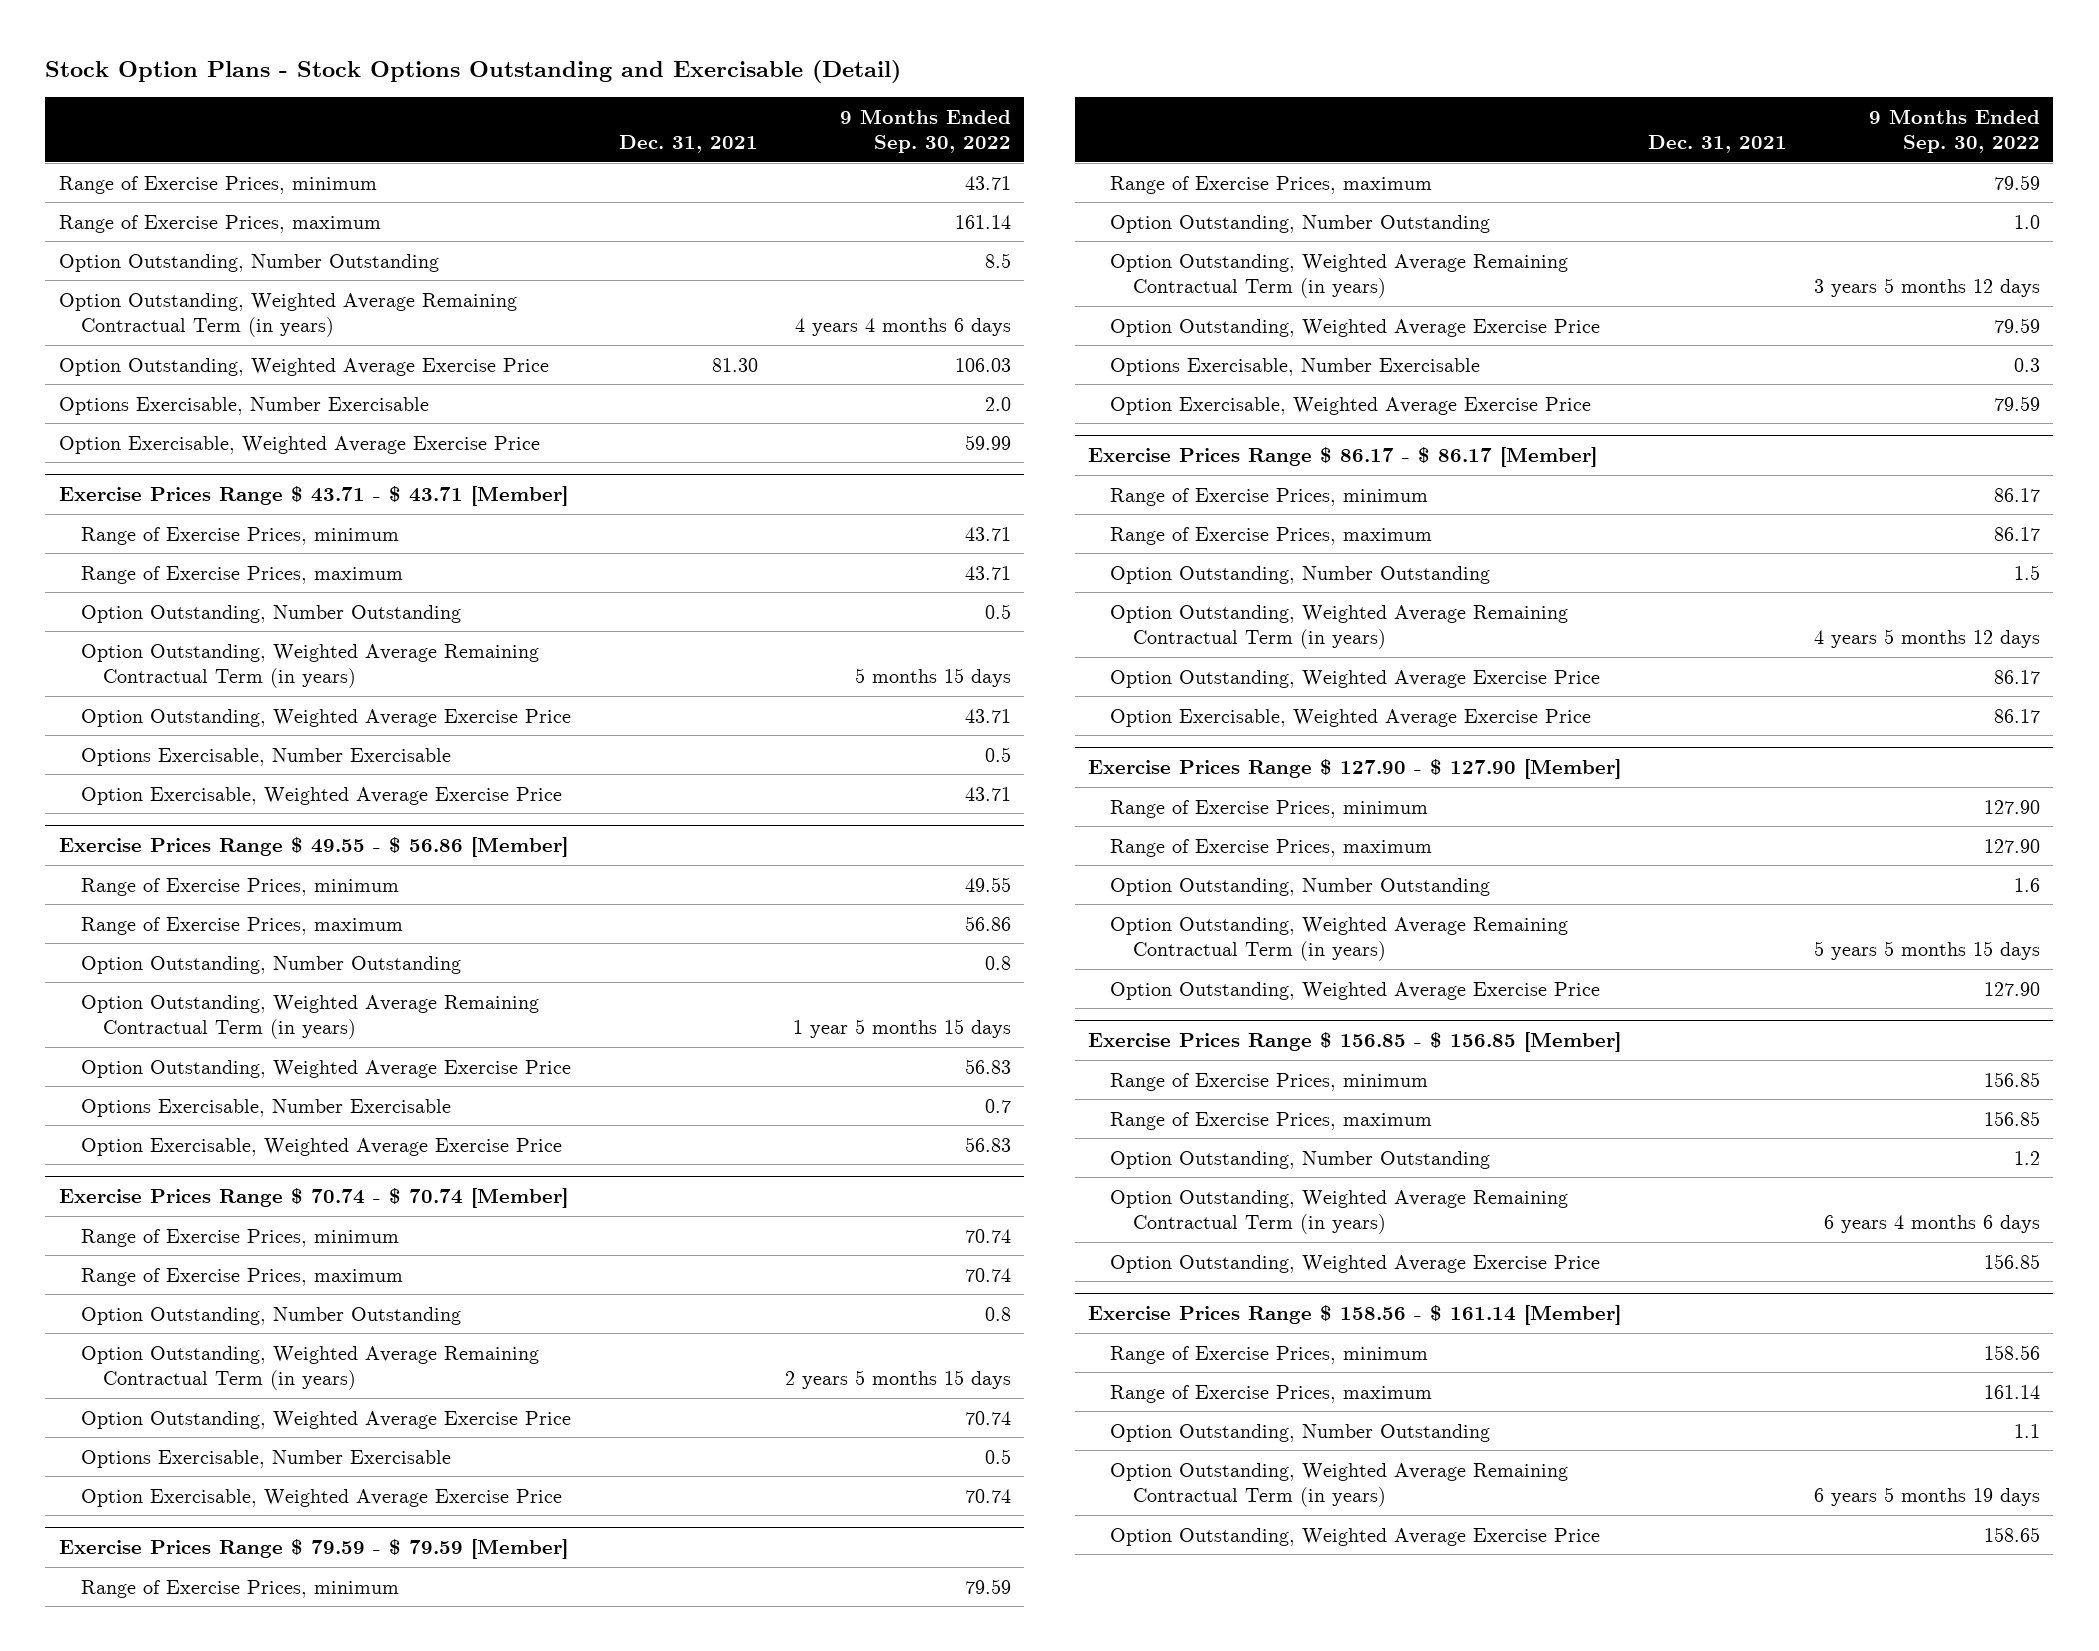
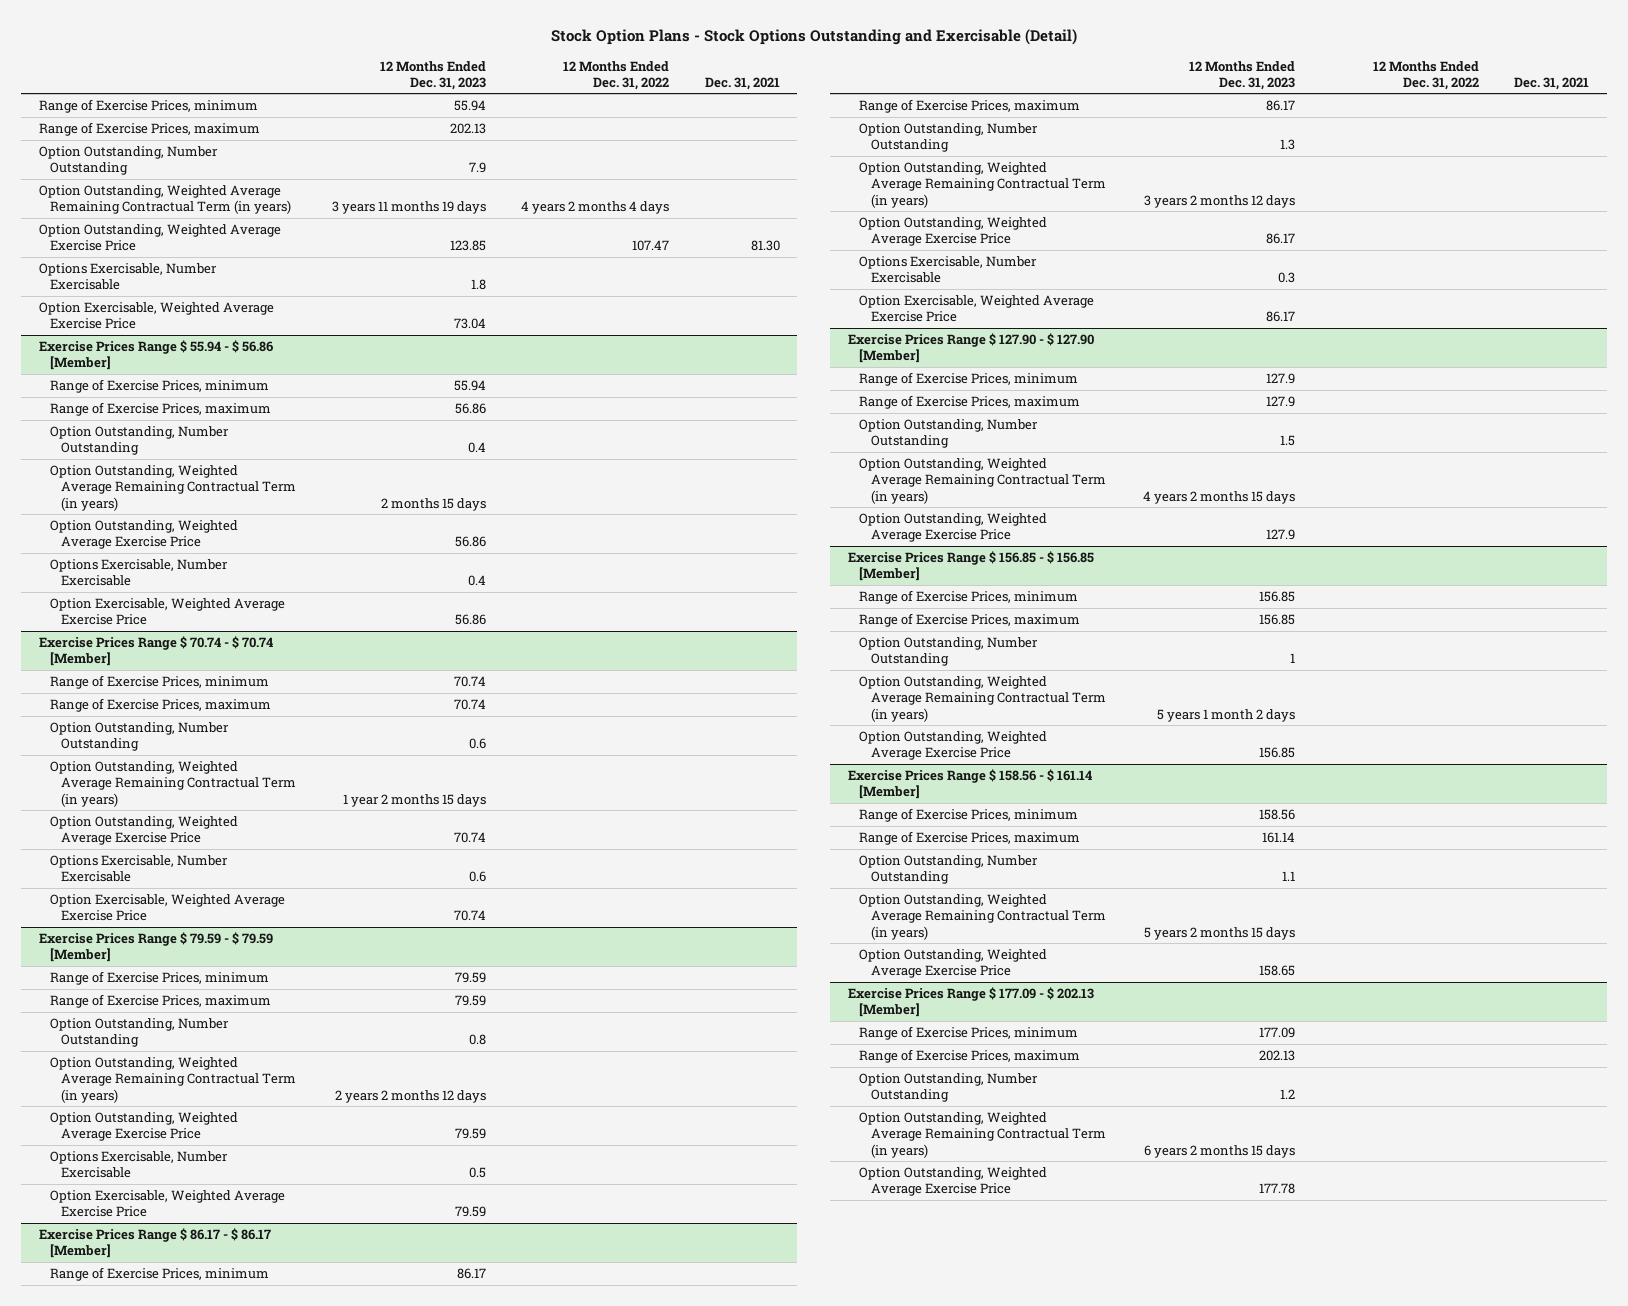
[839,108,1011,153] 9 Months Ended Sep. 30, 2022 -> none
none -> [379,60,486,90] 12 Months Ended Dec. 31, 2023
none -> [563,60,670,90] 12 Months Ended Dec. 31, 2022
[58,486,568,507] Exercise Prices Range $ 43.71 - $ 43.71 [Member] -> [38,340,273,371] Exercise Prices Range $ 55.94 - $ 56.86 [Member]
[58,837,568,858] Exercise Prices Range $ 49.55 - $ 56.86 [Member] -> none
[81,877,400,896] Range of Exercise Prices, minimum -> none
[81,916,404,935] Range of Exercise Prices, maximum -> none
[81,955,462,974] Option Outstanding, Number Outstanding -> none
[81,994,540,1039] Option Outstanding, Weighted Average Remaining Contractual Term (in years) -> none
[81,1059,572,1078] Option Outstanding, Weighted Average Exercise Price -> none
[81,1098,452,1117] Options Exercisable, Number Exercisable -> none
[81,1137,563,1156] Option Exercisable, Weighted Average Exercise Price -> none
none -> [859,256,1038,284] Options Exercisable, Number Exercisable
none -> [848,987,1095,1018] Exercise Prices Range $ 177.09 - $ 202.13 [Member]
none -> [859,1026,1079,1041] Range of Exercise Prices, minimum
none -> [859,1049,1081,1064] Range of Exercise Prices, maximum
none -> [859,1073,1039,1103] Option Outstanding, Number Outstanding
none -> [859,1112,1106,1158] Option Outstanding, Weighted Average Remaining Contractual Term (in years)
none -> [859,1167,1048,1197] Option Outstanding, Weighted Average Exercise Price

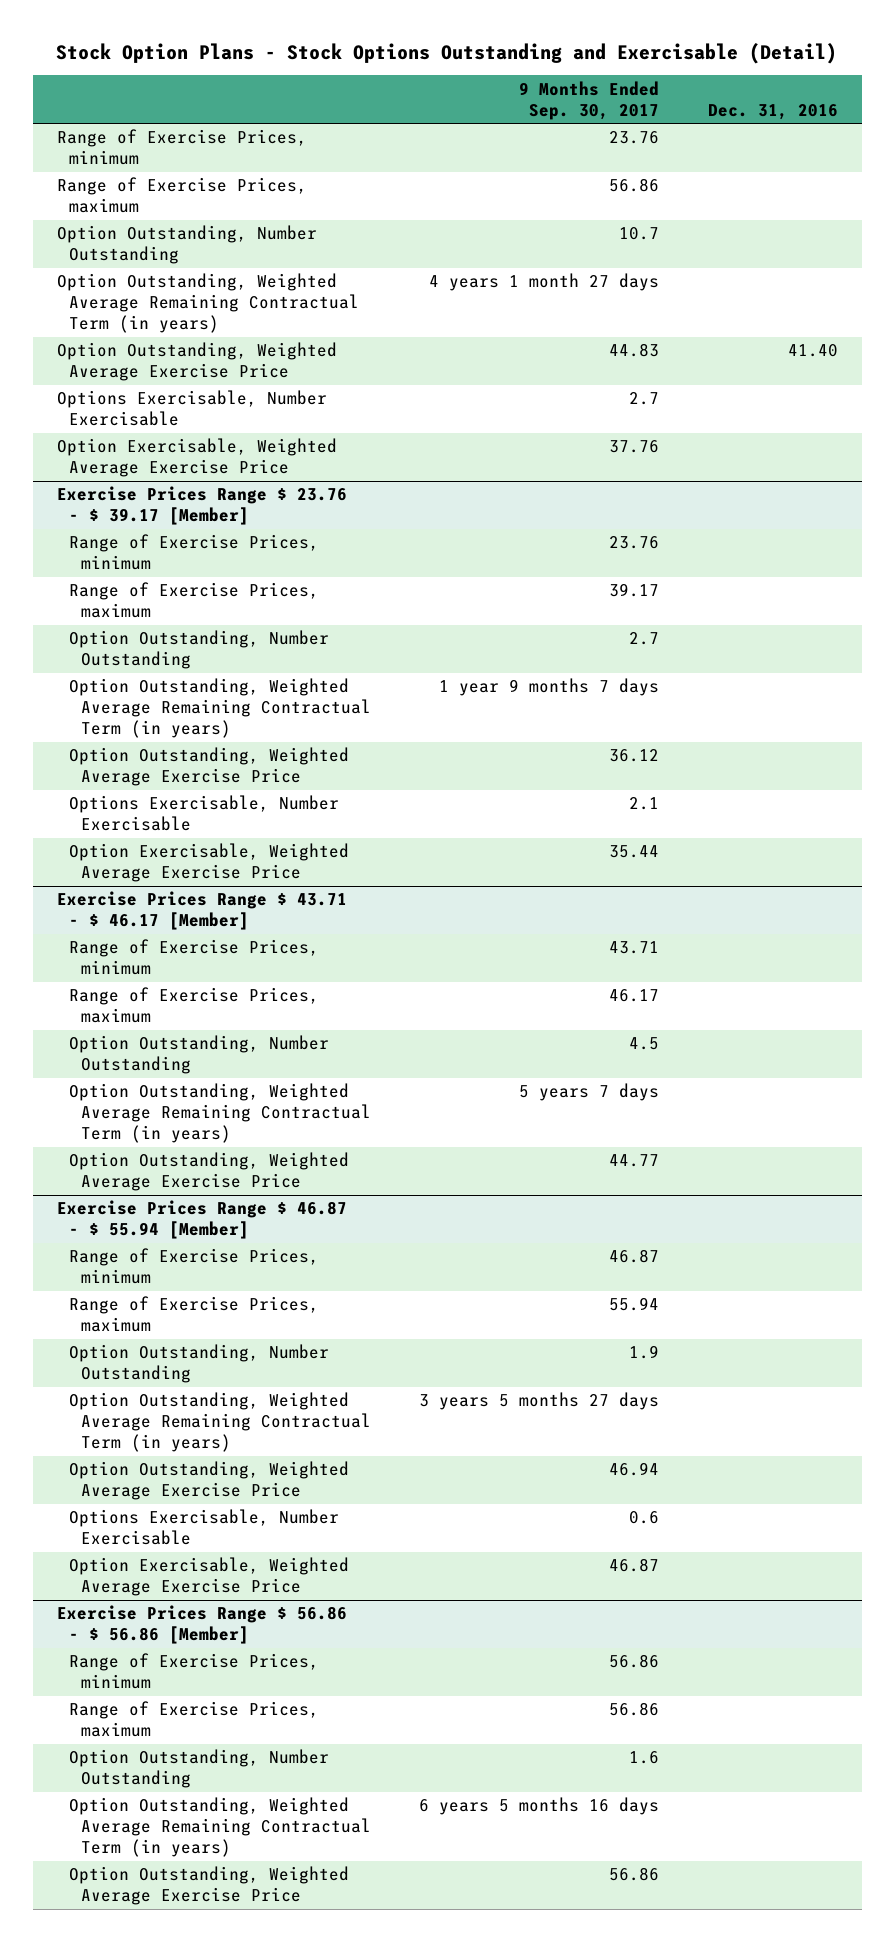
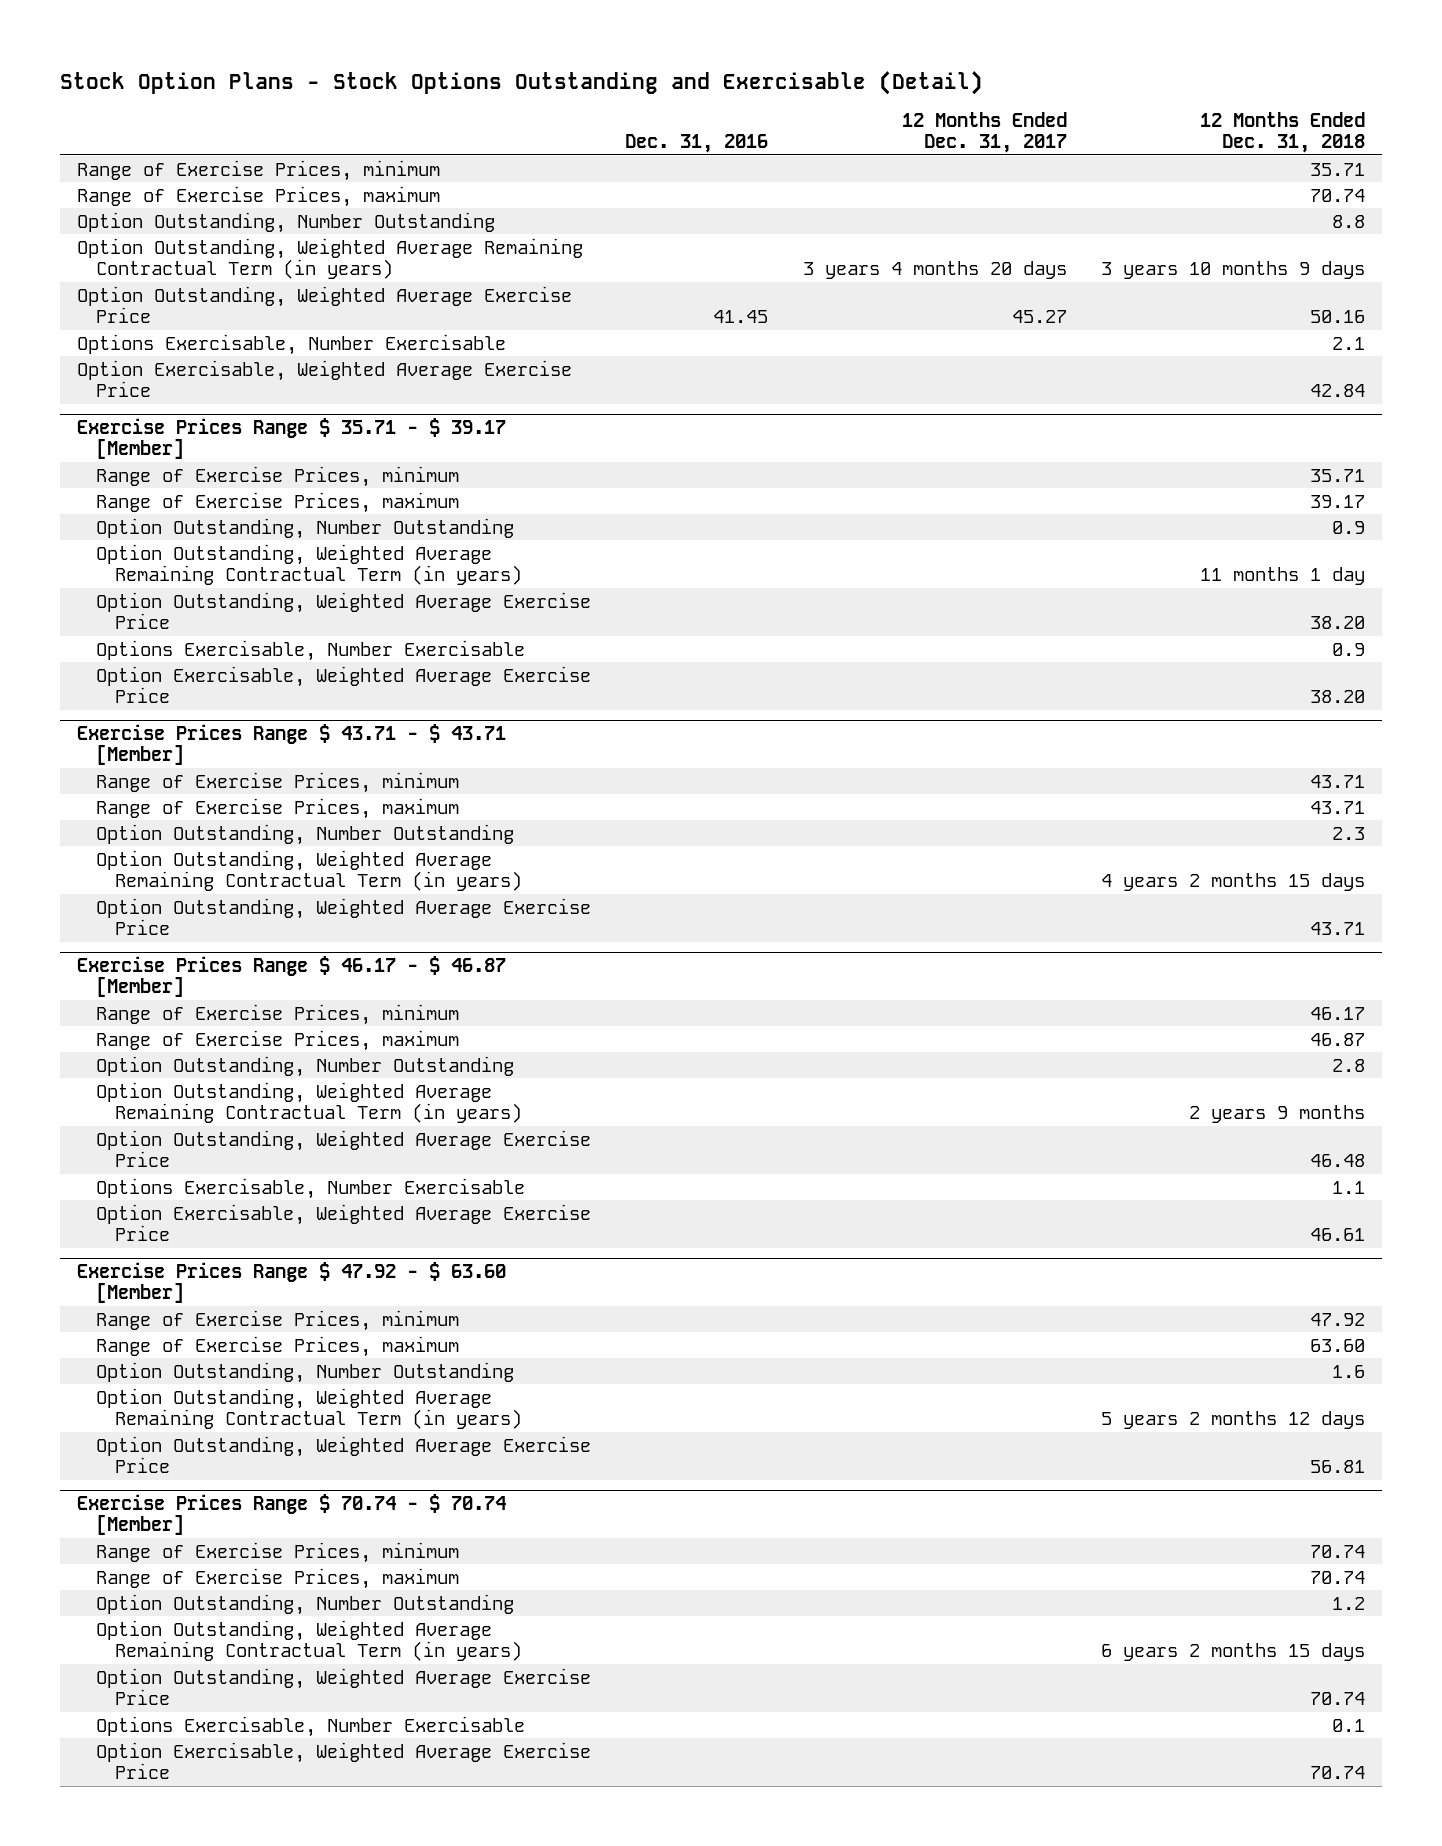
[519,80,660,120] 9 Months Ended Sep. 30, 2017 -> none
none -> [901,111,1067,154] 12 Months Ended Dec. 31, 2017
none -> [1199,111,1365,154] 12 Months Ended Dec. 31, 2018
[787,344,838,358] 41.40 -> [713,309,769,323] 41.45
[56,486,347,526] Exercise Prices Range $ 23.76 - $ 39.17 [Member] -> [77,418,507,460] Exercise Prices Range $ 35.71 - $ 39.17 [Member]
[56,891,347,931] Exercise Prices Range $ 43.71 - $ 46.17 [Member] -> [77,724,507,766] Exercise Prices Range $ 43.71 - $ 43.71 [Member]
[56,1200,347,1240] Exercise Prices Range $ 46.87 - $ 55.94 [Member] -> [77,956,507,998] Exercise Prices Range $ 46.17 - $ 46.87 [Member]
[56,1605,347,1645] Exercise Prices Range $ 56.86 - $ 56.86 [Member] -> [77,1262,507,1304] Exercise Prices Range $ 47.92 - $ 63.60 [Member]
none -> [77,1494,507,1536] Exercise Prices Range $ 70.74 - $ 70.74 [Member]
none -> [96,1541,460,1563] Range of Exercise Prices, minimum
none -> [96,1567,460,1589] Range of Exercise Prices, maximum
none -> [96,1593,515,1615] Option Outstanding, Number Outstanding
none -> [96,1619,522,1661] Option Outstanding, Weighted Average Remaining Contractual Term (in years)
none -> [96,1667,592,1705] Option Outstanding, Weighted Average Exercise Price
none -> [96,1715,526,1737] Options Exercisable, Number Exercisable
none -> [96,1741,592,1779] Option Exercisable, Weighted Average Exercise Price

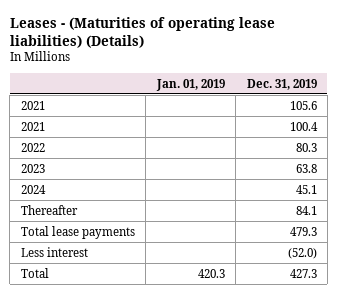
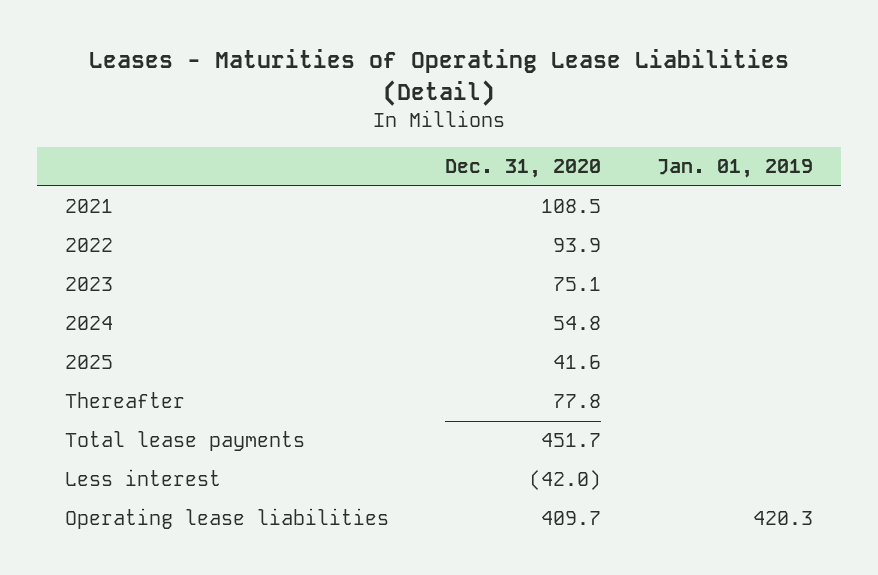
[9,16,275,48] Leases - (Maturities of operating lease liabilities) (Details) -> [89,49,790,106] Leases - Maturities of Operating Lease Liabilities (Detail)
[246,78,317,90] Dec. 31, 2019 -> none
none -> [445,159,602,179] Dec. 31, 2020
[20,121,45,131] 2021 -> none
none -> [65,355,114,370] 2025
[20,267,49,278] Total -> [65,508,390,530] Operating lease liabilities

